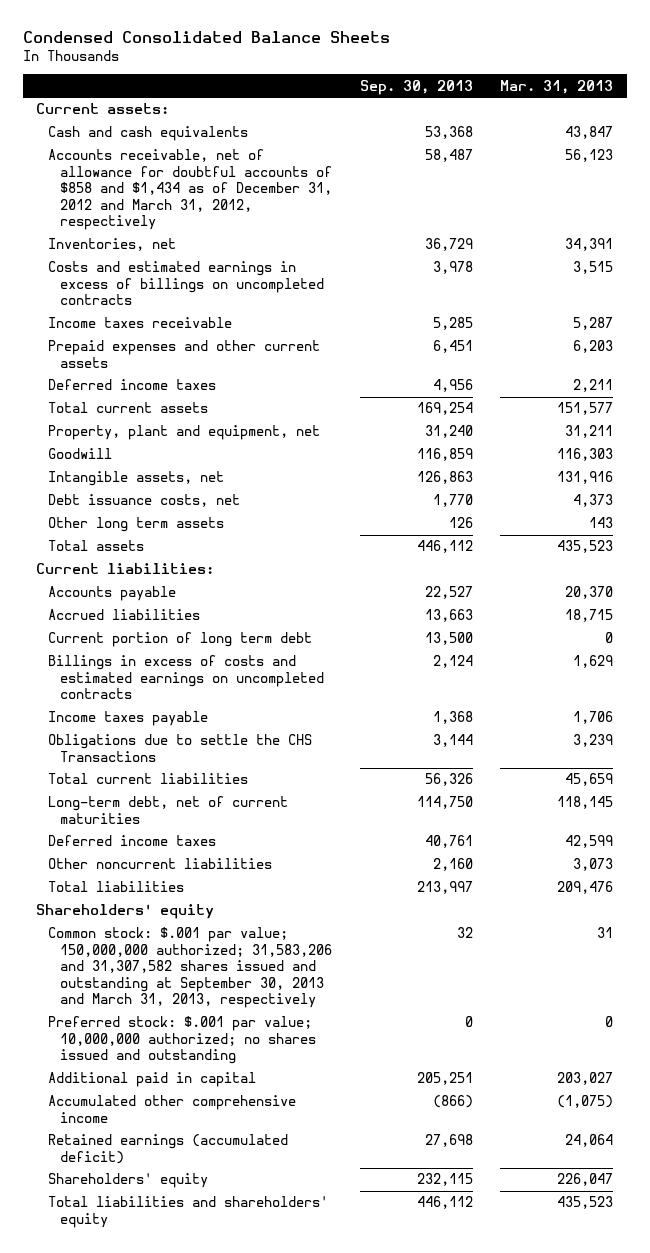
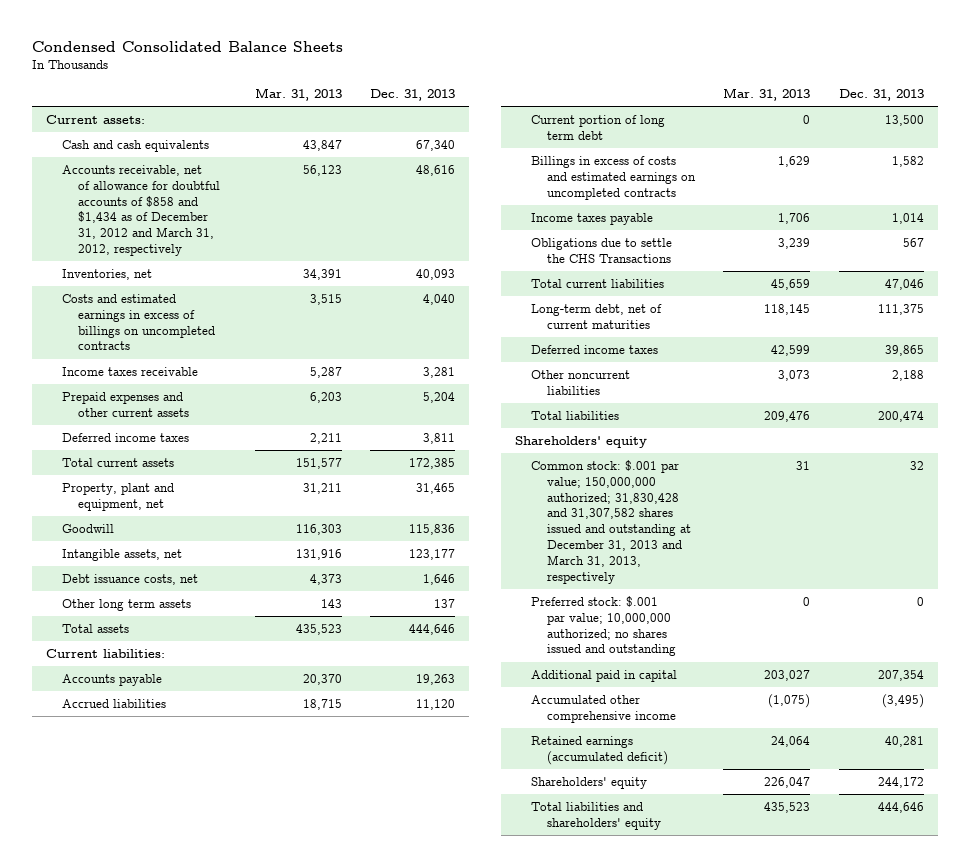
[359,79,473,95] Sep. 30, 2013 -> none
none -> [370,89,456,102] Dec. 31, 2013
[48,927,333,1009] Common stock: $.001 par value; 150,000,000 authorized; 31,583,206 and 31,307,582 shares issued and outstanding at September 30, 2013 and March 31, 2013, respectively -> [531,459,692,584] Common stock: $.001 par value; 150,000,000 authorized; 31,830,428 and 31,307,582 shares issued and outstanding at December 31, 2013 and March 31, 2013, respectively

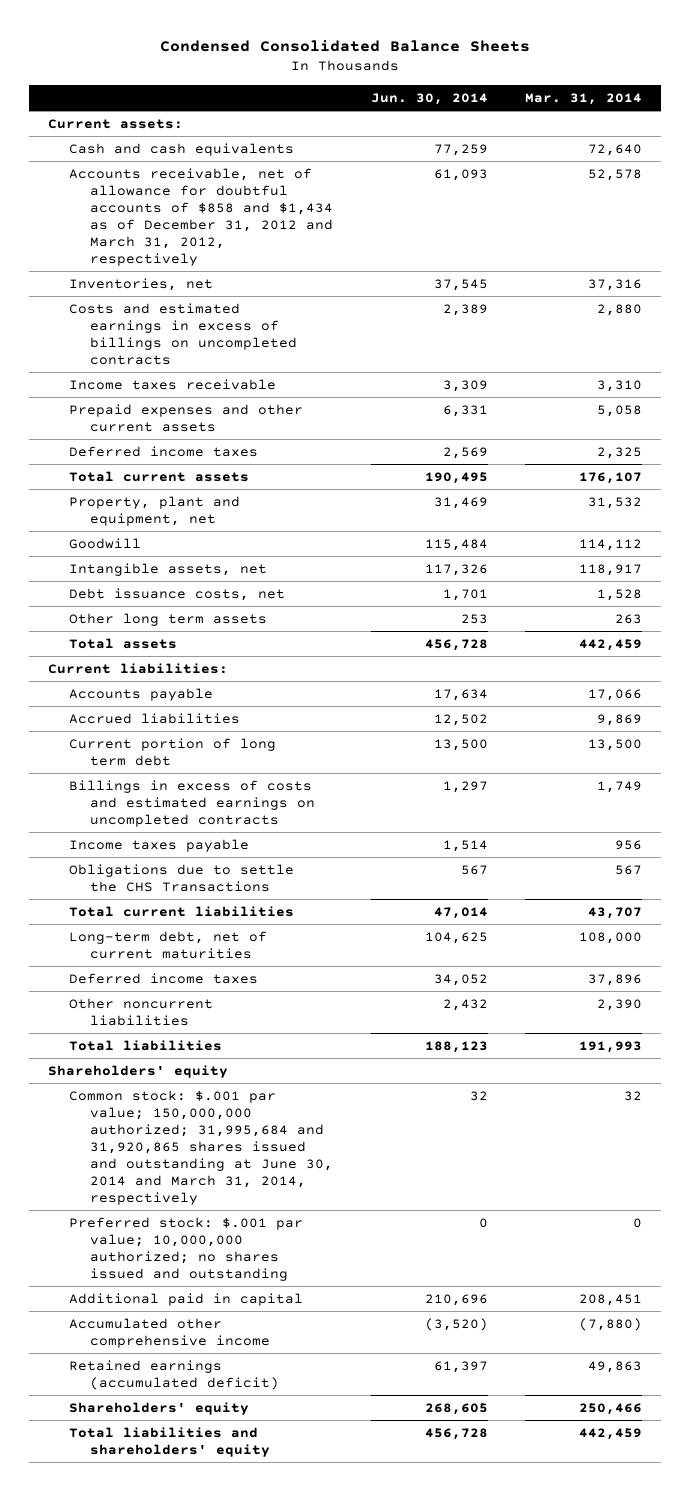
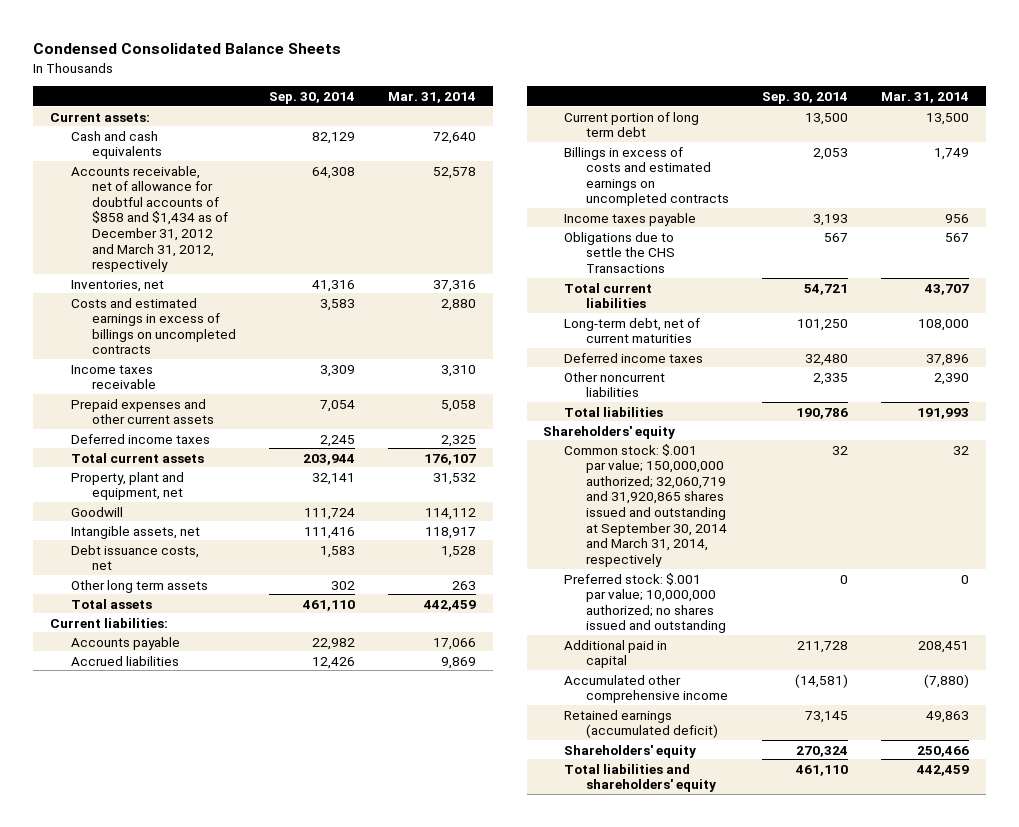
[370,92,488,105] Jun. 30, 2014 -> none
none -> [269,91,356,104] Sep. 30, 2014
[68,1089,334,1205] Common stock: $.001 par value; 150,000,000 authorized; 31,995,684 and 31,920,865 shares issued and outstanding at June 30, 2014 and March 31, 2014, respectively -> [564,443,727,568] Common stock: $.001 par value; 150,000,000 authorized; 32,060,719 and 31,920,865 shares issued and outstanding at September 30, 2014 and March 31, 2014, respectively

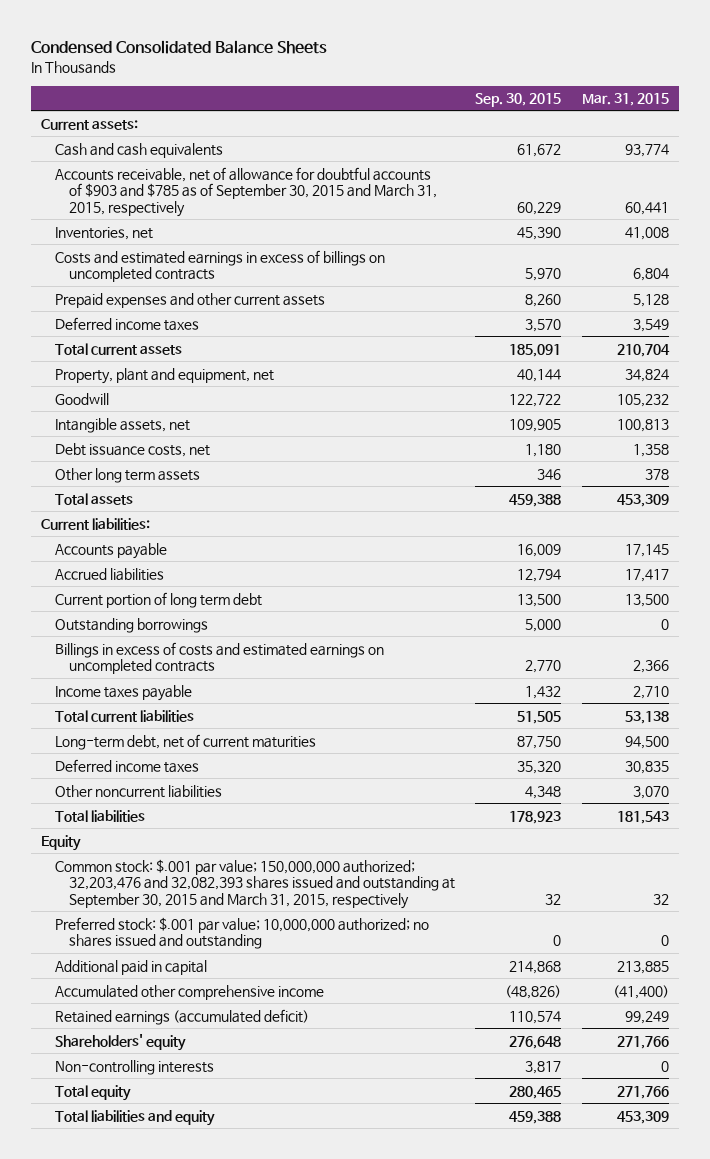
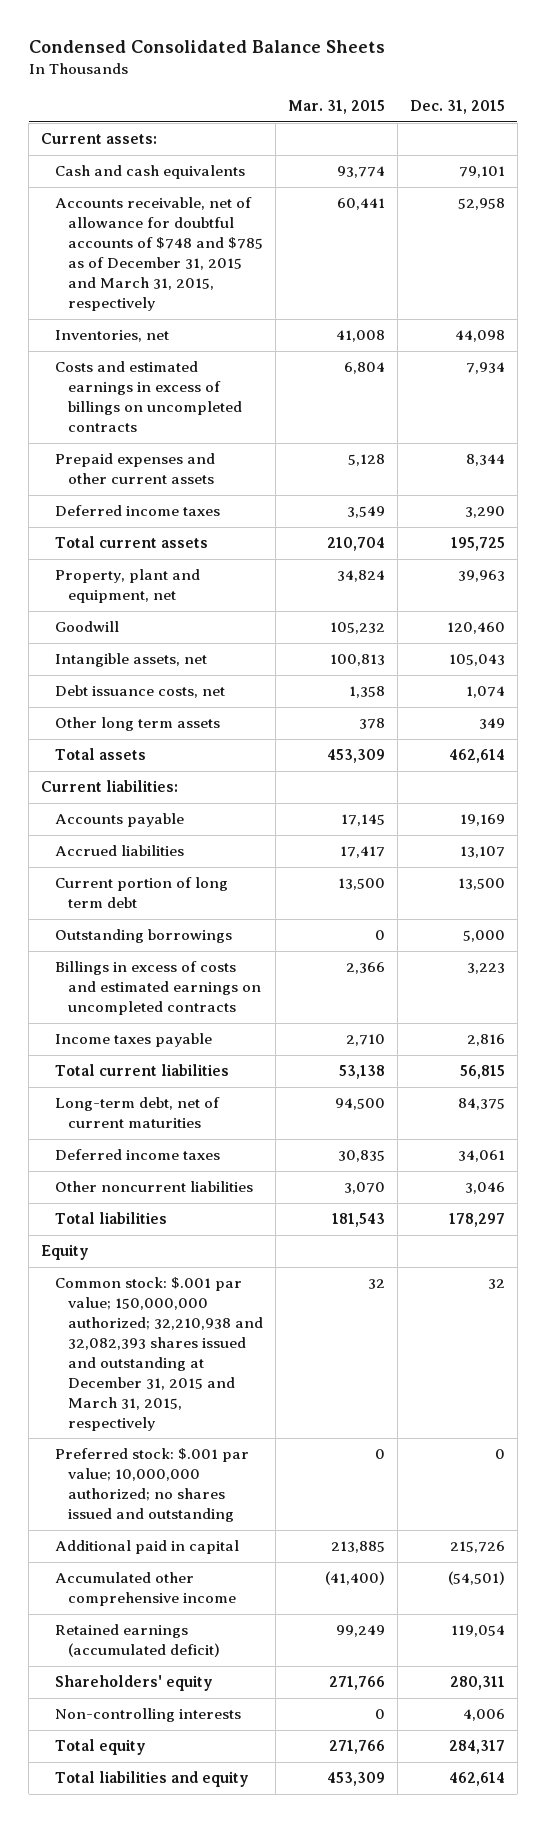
[475,93,562,108] Sep. 30, 2015 -> none
none -> [409,100,505,115] Dec. 31, 2015
[54,166,437,218] Accounts receivable, net of allowance for doubtful accounts of $903 and $785 as of September 30, 2015 and March 31, 2015, respectively -> [54,197,264,311] Accounts receivable, net of allowance for doubtful accounts of $748 and $785 as of December 31, 2015 and March 31, 2015, respectively
[54,858,455,910] Common stock: $.001 par value; 150,000,000 authorized; 32,203,476 and 32,082,393 shares issued and outstanding at September 30, 2015 and March 31, 2015, respectively -> [54,1277,264,1431] Common stock: $.001 par value; 150,000,000 authorized; 32,210,938 and 32,082,393 shares issued and outstanding at December 31, 2015 and March 31, 2015, respectively

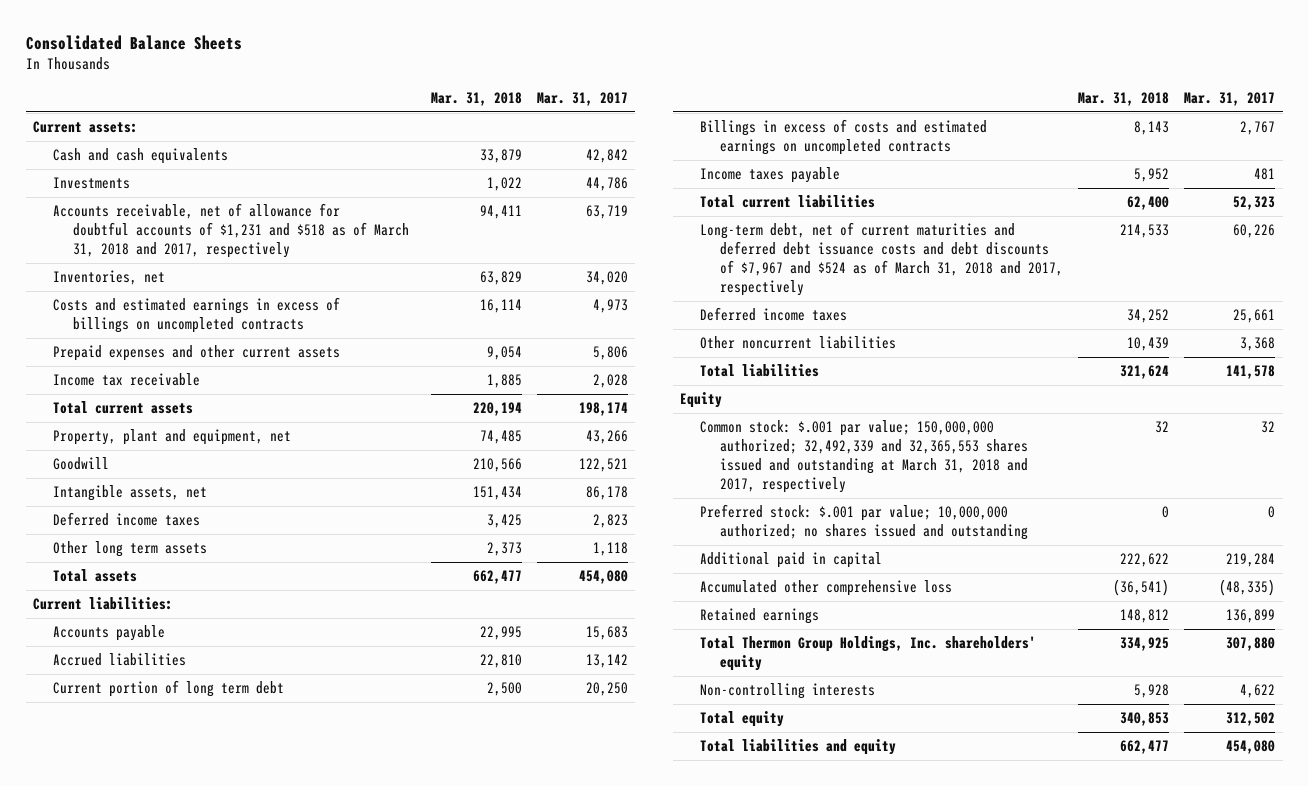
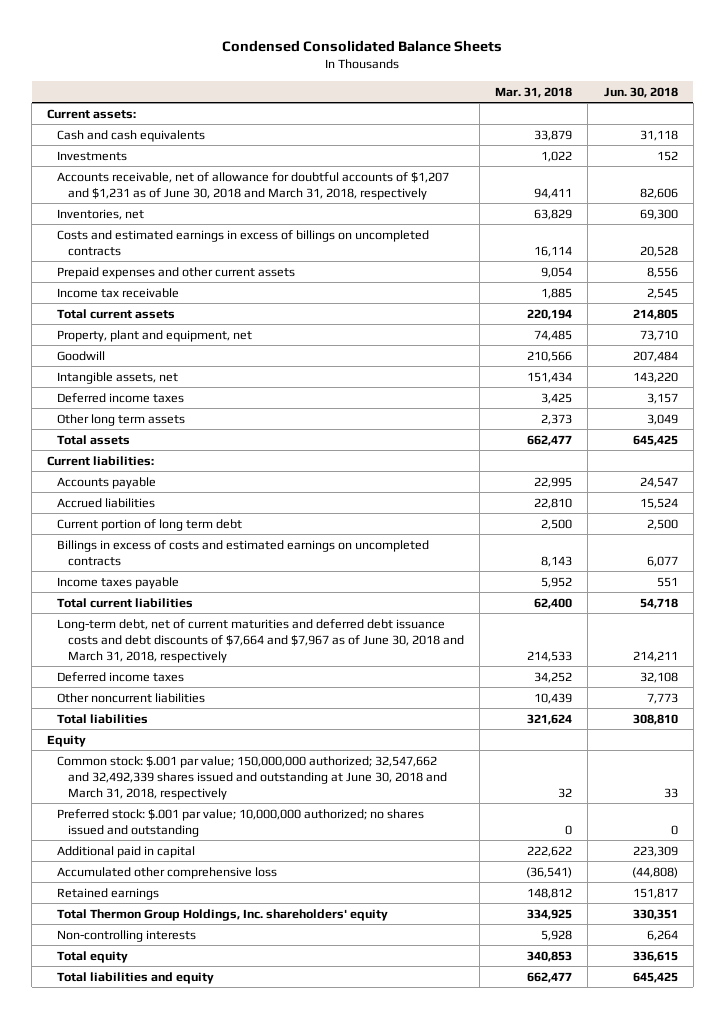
[25,34,242,50] Consolidated Balance Sheets -> [222,40,503,53] Condensed Consolidated Balance Sheets
[537,91,629,106] Mar. 31, 2017 -> none
none -> [603,86,678,98] Jun. 30, 2018
[53,203,410,258] Accounts receivable, net of allowance for doubtful accounts of $1,231 and $518 as of March 31, 2018 and 2017, respectively -> [57,171,450,200] Accounts receivable, net of allowance for doubtful accounts of $1,207 and $1,231 as of June 30, 2018 and March 31, 2018, respectively
[700,222,1064,296] Long-term debt, net of current maturities and deferred debt issuance costs and debt discounts of $7,967 and $524 as of March 31, 2018 and 2017, respectively -> [57,618,464,663] Long-term debt, net of current maturities and deferred debt issuance costs and debt discounts of $7,664 and $7,967 as of June 30, 2018 and March 31, 2018, respectively
[700,420,1029,493] Common stock: $.001 par value; 150,000,000 authorized; 32,492,339 and 32,365,553 shares issued and outstanding at March 31, 2018 and 2017, respectively -> [57,755,447,800] Common stock: $.001 par value; 150,000,000 authorized; 32,547,662 and 32,492,339 shares issued and outstanding at June 30, 2018 and March 31, 2018, respectively

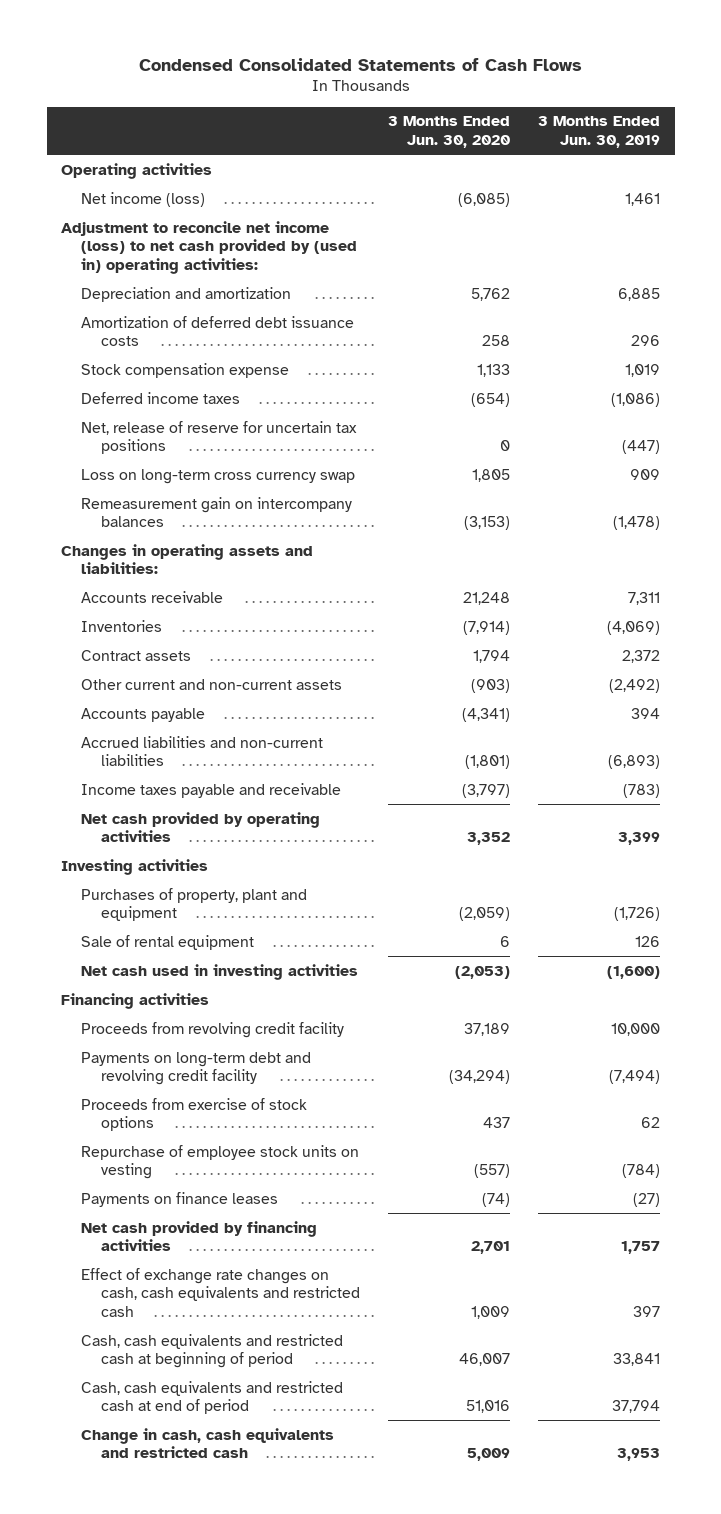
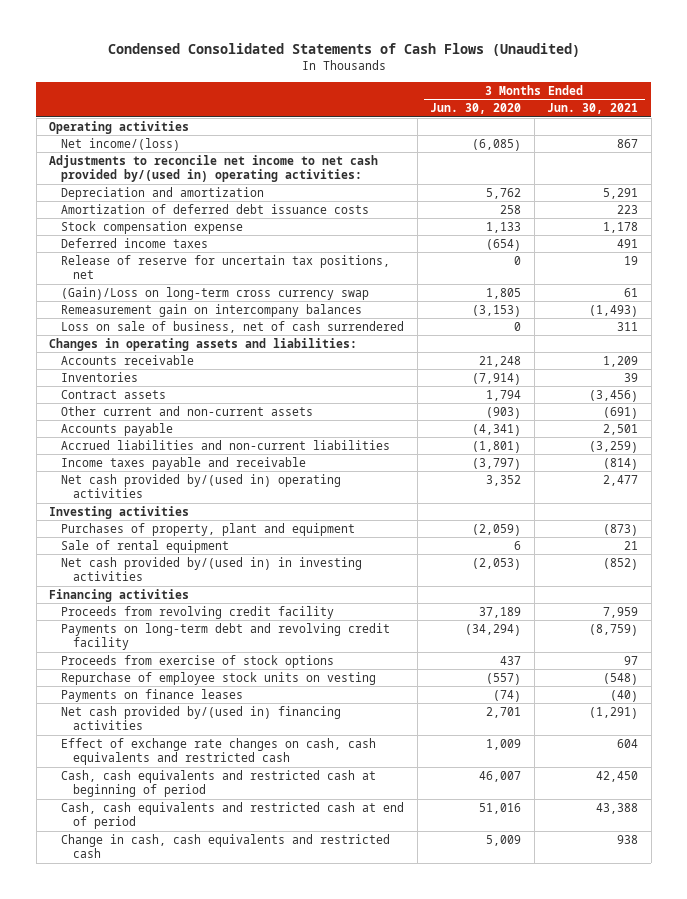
[138,57,582,71] Condensed Consolidated Statements of Cash Flows -> [107,43,580,58] Condensed Consolidated Statements of Cash Flows (Unaudited)
[538,116,661,148] 3 Months Ended Jun. 30, 2019 -> none
none -> [547,103,639,115] Jun. 30, 2021
[80,191,205,207] Net income (loss) -> [61,137,181,151] Net income/(loss)
[61,220,357,275] Adjustment to reconcile net income (loss) to net cash provided by (used in) operating activities: -> [49,154,379,183] Adjustments to reconcile net income to net cash provided by/(used in) operating activities:
[80,420,357,455] Net, release of reserve for uncertain tax positions -> [61,254,391,280] Release of reserve for uncertain tax positions, net
[80,468,355,484] Loss on long-term cross currency swap -> [61,286,370,300] (Gain)/Loss on long-term cross currency swap
none -> [61,320,405,333] Loss on sale of business, net of cash surrendered
[80,811,320,843] Net cash provided by operating activities -> [61,473,342,499] Net cash provided by/(used in) operating activities
[80,963,358,980] Net cash used in investing activities -> [61,556,363,582] Net cash provided by/(used in) in investing activities
[80,1220,317,1252] Net cash provided by financing activities -> [61,705,342,731] Net cash provided by/(used in) financing activities

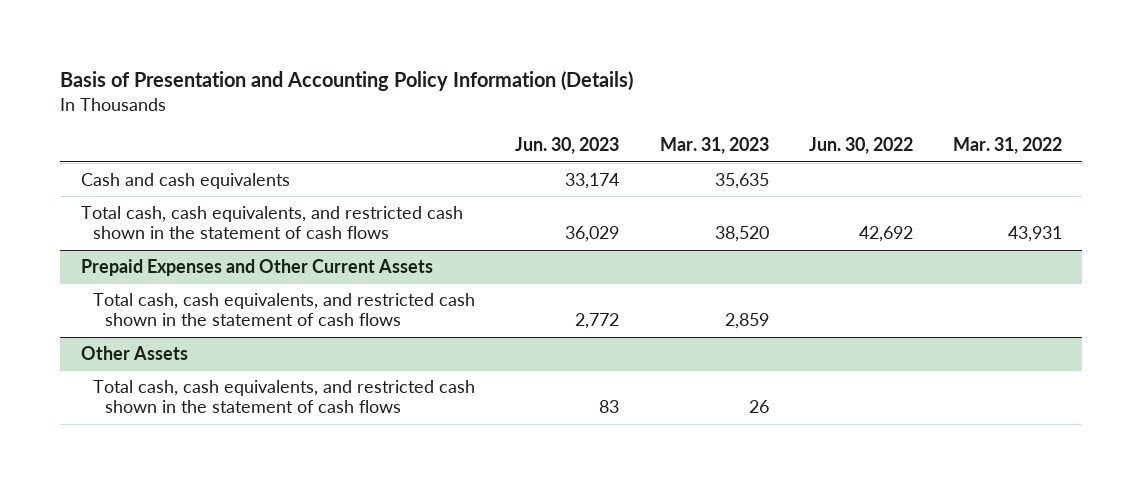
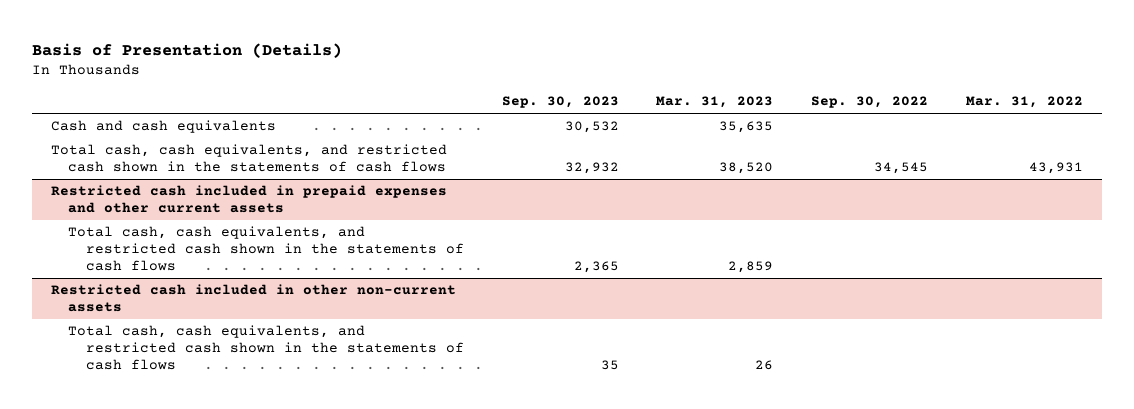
[60,71,634,92] Basis of Presentation and Accounting Policy Information (Details) -> [32,42,343,58] Basis of Presentation (Details)
[515,137,620,155] Jun. 30, 2023 -> none
[808,137,913,155] Jun. 30, 2022 -> none
none -> [501,96,619,109] Sep. 30, 2023
none -> [811,96,929,109] Sep. 30, 2022
[80,205,463,240] Total cash, cash equivalents, and restricted cash shown in the statement of cash flows -> [51,144,448,173] Total cash, cash equivalents, and restricted cash shown in the statements of cash flows
[80,258,433,276] Prepaid Expenses and Other Current Assets -> [51,185,448,214] Restricted cash included in prepaid expenses and other current assets
[92,292,475,327] Total cash, cash equivalents, and restricted cash shown in the statement of cash flows -> [68,226,464,272] Total cash, cash equivalents, and restricted cash shown in the statements of cash flows
[80,345,188,360] Other Assets -> [51,284,457,313] Restricted cash included in other non-current assets
[92,379,475,414] Total cash, cash equivalents, and restricted cash shown in the statement of cash flows -> [68,325,464,371] Total cash, cash equivalents, and restricted cash shown in the statements of cash flows

